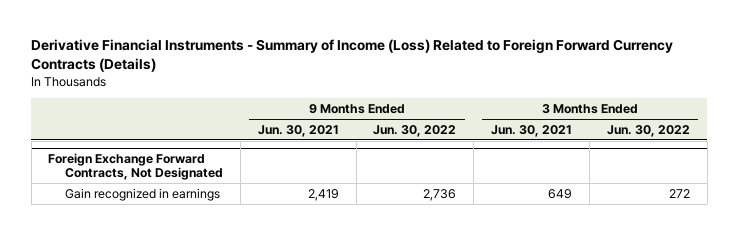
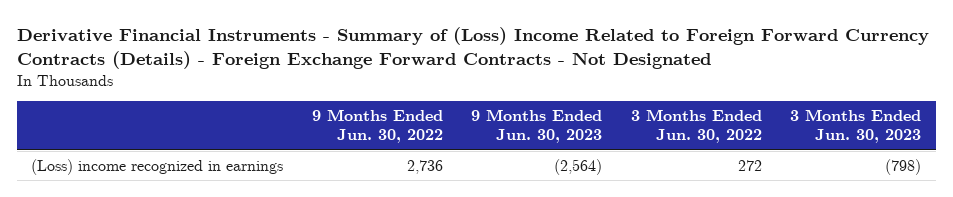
[31,39,674,73] Derivative Financial Instruments - Summary of Income (Loss) Related to Foreign Forward Currency Contracts (Details) -> [17,27,930,69] Derivative Financial Instruments - Summary of (Loss) Income Related to Foreign Forward Currency Contracts (Details) - Foreign Exchange Forward Contracts - Not Designated
[257,124,339,137] Jun. 30, 2021 -> none
[491,124,573,137] Jun. 30, 2021 -> none
none -> [471,108,603,144] 9 Months Ended Jun. 30, 2023
none -> [790,108,922,144] 3 Months Ended Jun. 30, 2023
[48,152,224,181] Foreign Exchange Forward Contracts, Not Designated -> none
[65,187,221,201] Gain recognized in earnings -> [31,158,284,175] (Loss) income recognized in earnings

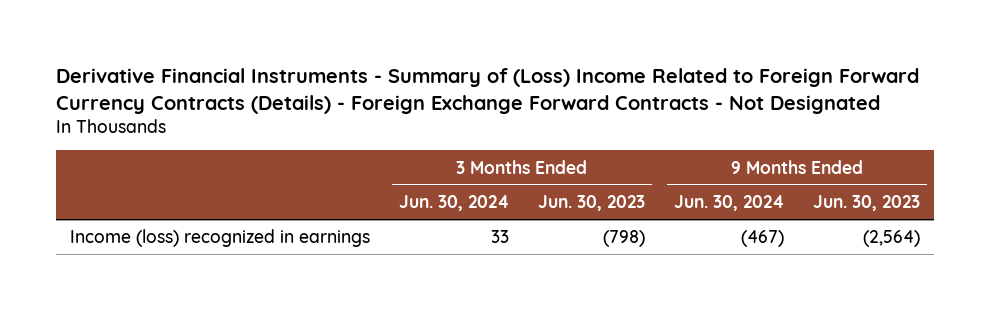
[311,108,443,144] 9 Months Ended Jun. 30, 2022 -> none
[630,108,762,144] 3 Months Ended Jun. 30, 2022 -> none
none -> [399,195,510,212] Jun. 30, 2024
none -> [673,195,784,212] Jun. 30, 2024
[31,158,284,175] (Loss) income recognized in earnings -> [70,229,371,248] Income (loss) recognized in earnings

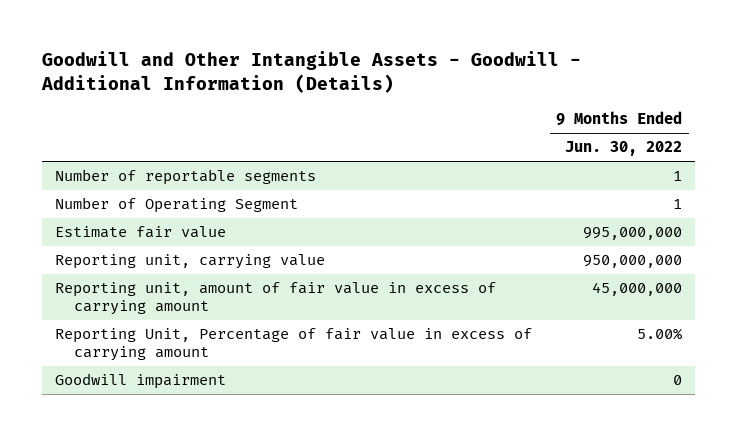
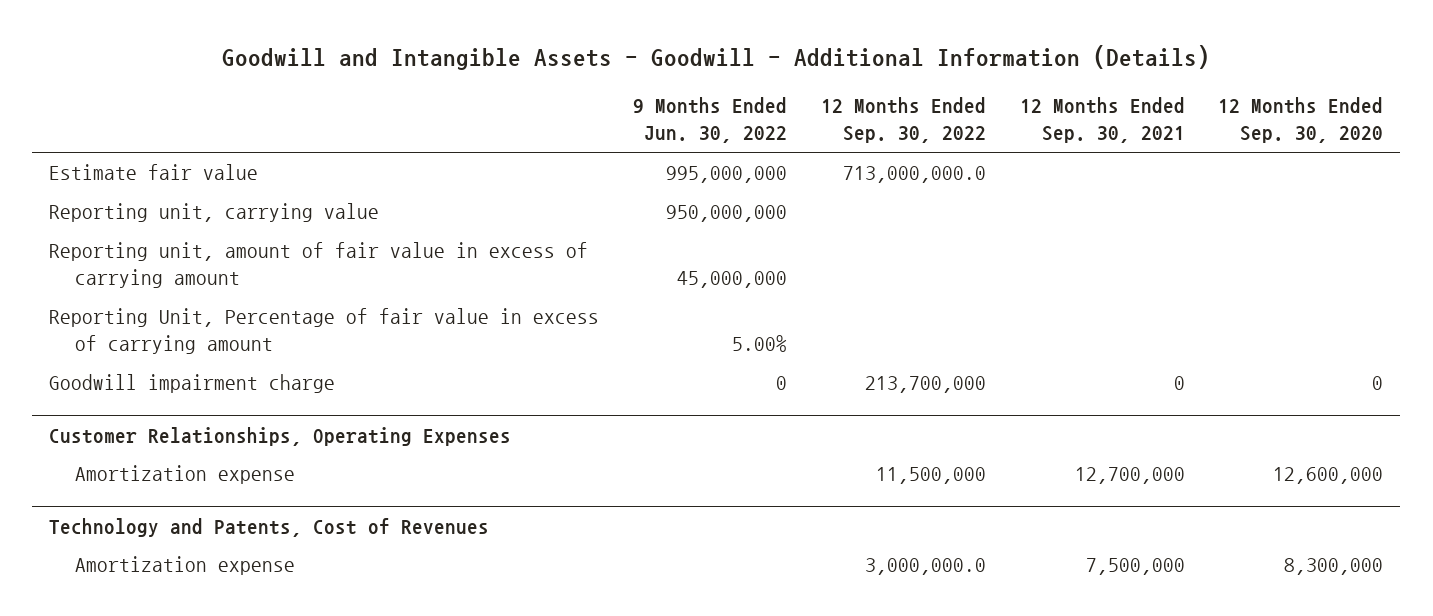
[41,51,582,93] Goodwill and Other Intangible Assets - Goodwill - Additional Information (Details) -> [222,45,1211,71] Goodwill and Intangible Assets - Goodwill - Additional Information (Details)
none -> [820,97,986,144] 12 Months Ended Sep. 30, 2022
none -> [1019,97,1185,144] 12 Months Ended Sep. 30, 2021
none -> [1218,97,1384,144] 12 Months Ended Sep. 30, 2020
[54,169,316,186] Number of reportable segments -> none
[54,197,298,214] Number of Operating Segment -> none
[54,373,226,390] Goodwill impairment -> [49,374,336,394] Goodwill impairment charge
none -> [49,426,512,446] Customer Relationships, Operating Expenses
none -> [75,465,296,485] Amortization expense
none -> [49,517,490,537] Technology and Patents, Cost of Revenues
none -> [75,556,296,576] Amortization expense

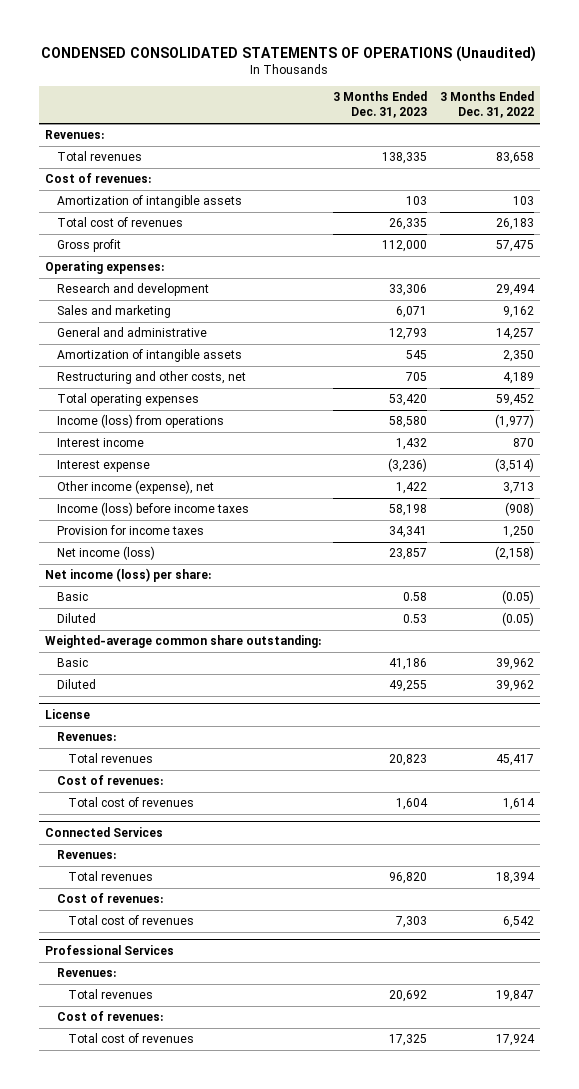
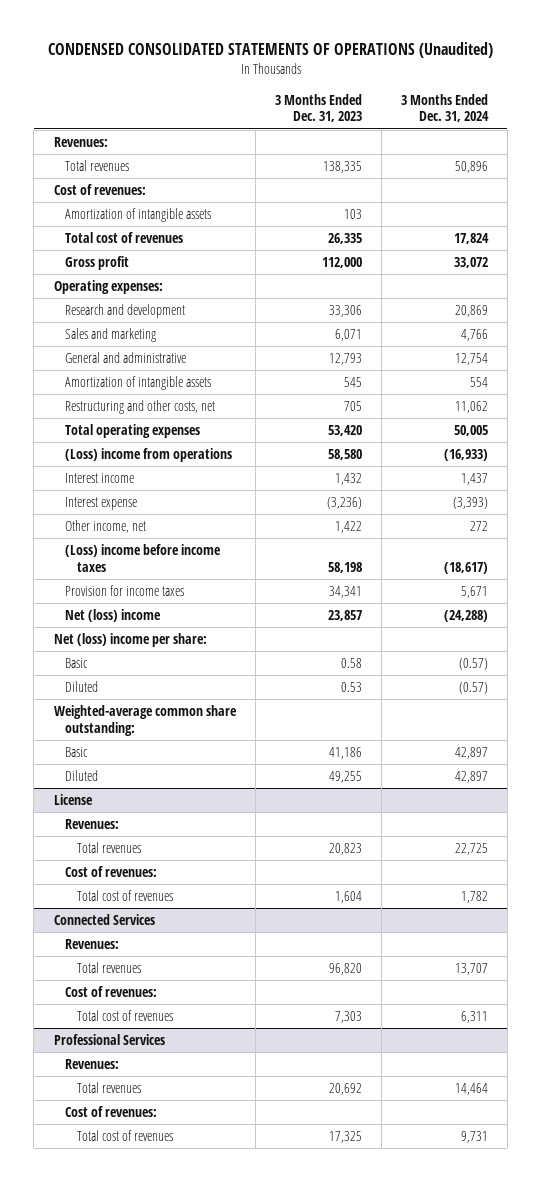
[439,90,534,119] 3 Months Ended Dec. 31, 2022 -> none
none -> [400,93,489,123] 3 Months Ended Dec. 31, 2024
[56,414,224,429] Income (loss) from operations -> [65,448,233,463] (Loss) income from operations
[56,480,214,495] Other income (expense), net -> [65,520,147,534] Other income, net
[56,502,249,517] Income (loss) before income taxes -> [65,544,222,572] (Loss) income before income taxes
[56,546,155,561] Net income (loss) -> [65,609,162,623] Net (loss) income
[45,568,212,583] Net income (loss) per share: -> [53,633,207,648] Net (loss) income per share:

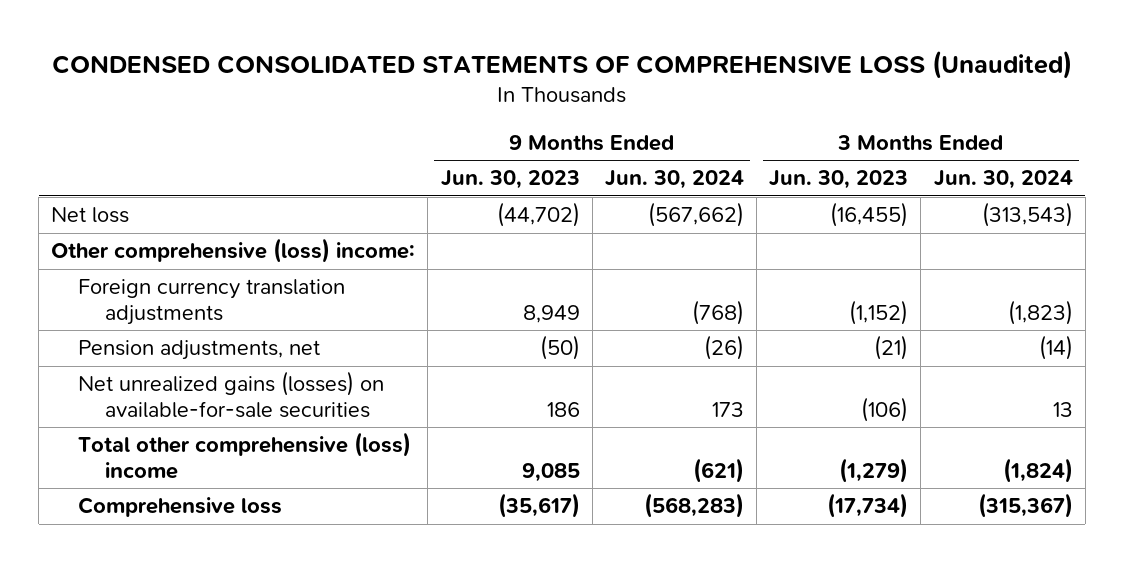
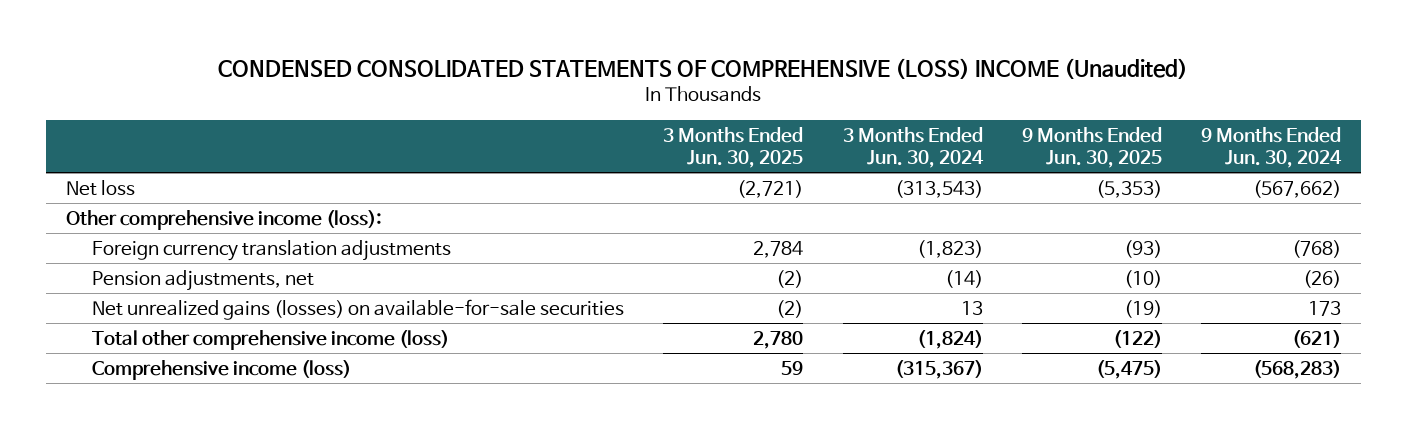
[51,49,1072,79] CONDENSED CONSOLIDATED STATEMENTS OF COMPREHENSIVE LOSS (Unaudited) -> [218,57,1189,79] CONDENSED CONSOLIDATED STATEMENTS OF COMPREHENSIVE (LOSS) INCOME (Unaudited)
[440,170,580,190] Jun. 30, 2023 -> none
[769,170,909,190] Jun. 30, 2023 -> none
none -> [663,126,804,169] 3 Months Ended Jun. 30, 2025
none -> [1021,126,1162,169] 9 Months Ended Jun. 30, 2025
[51,238,416,264] Other comprehensive (loss) income: -> [65,209,382,230] Other comprehensive income (loss):
[78,432,412,479] Total other comprehensive (loss) income -> [92,329,450,350] Total other comprehensive income (loss)
[78,497,283,518] Comprehensive loss -> [92,359,352,380] Comprehensive income (loss)

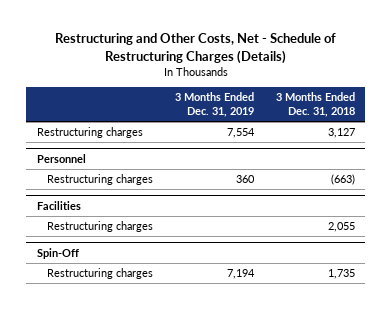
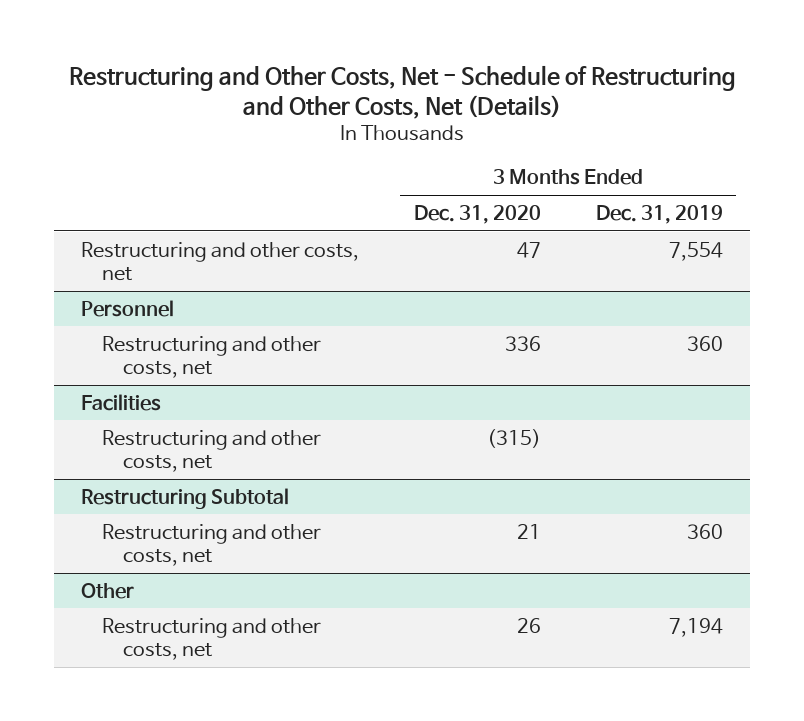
[54,33,336,64] Restructuring and Other Costs, Net - Schedule of Restructuring Charges (Details) -> [68,64,736,120] Restructuring and Other Costs, Net - Schedule of Restructuring and Other Costs, Net (Details)
[275,92,355,118] 3 Months Ended Dec. 31, 2018 -> none
none -> [413,204,541,224] Dec. 31, 2020
[36,126,143,138] Restructuring charges -> [81,241,360,281] Restructuring and other costs, net
[47,173,154,185] Restructuring charges -> [101,335,321,378] Restructuring and other costs, net
[36,247,79,259] Spin-Off -> none
[47,220,154,232] Restructuring charges -> [101,429,321,472] Restructuring and other costs, net
none -> [81,487,290,509] Restructuring Subtotal
none -> [101,523,321,566] Restructuring and other costs, net
none -> [81,582,135,599] Other
[47,267,154,279] Restructuring charges -> [101,617,321,660] Restructuring and other costs, net

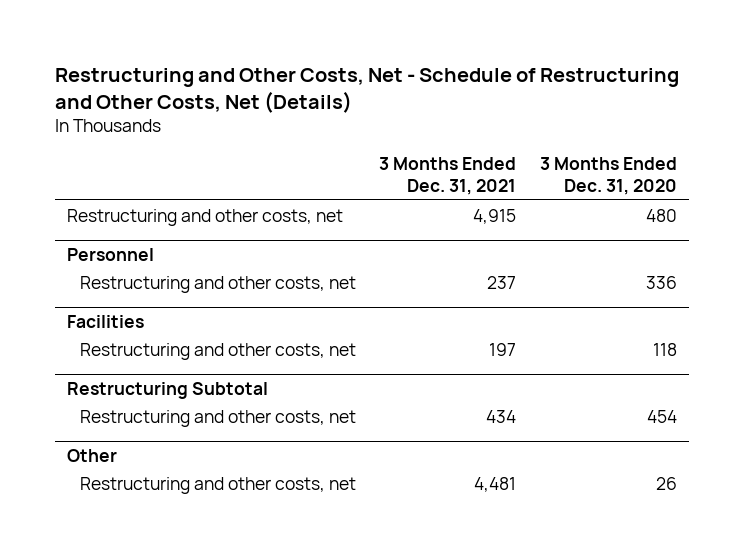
[595,204,723,224] Dec. 31, 2019 -> none
none -> [379,156,517,195] 3 Months Ended Dec. 31, 2021
[516,241,541,258] 47 -> [645,208,677,222] 480
[486,428,541,448] (315) -> [652,342,677,356] 118
[516,523,541,539] 21 -> [646,409,677,423] 454

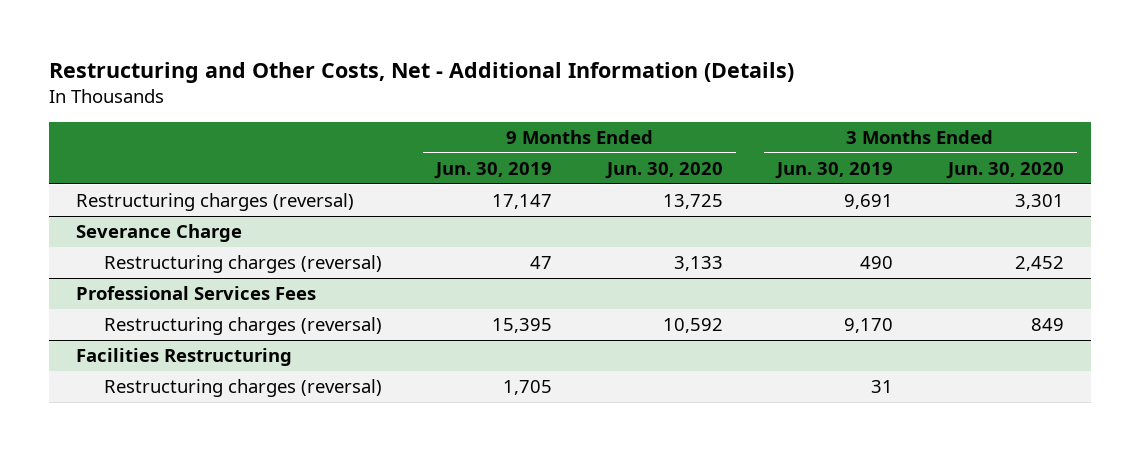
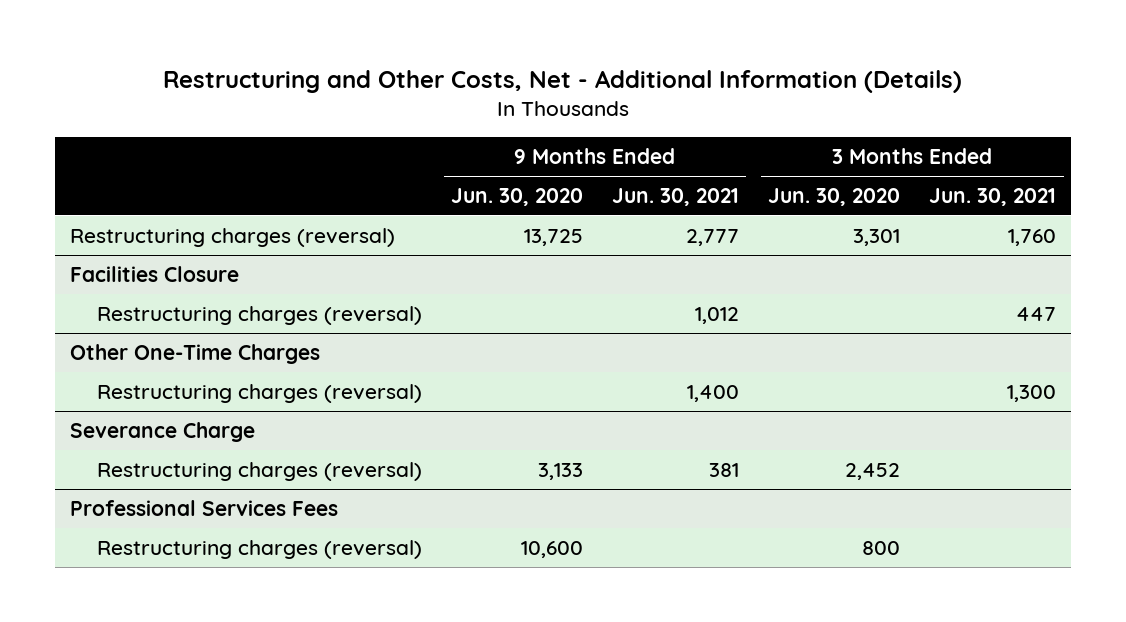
[434,162,553,180] Jun. 30, 2019 -> none
[775,162,894,180] Jun. 30, 2019 -> none
none -> [612,187,740,206] Jun. 30, 2021
none -> [929,187,1057,206] Jun. 30, 2021
none -> [69,265,239,282] Facilities Closure
none -> [96,305,422,325] Restructuring charges (reversal)
none -> [69,343,320,364] Other One-Time Charges
none -> [96,383,422,403] Restructuring charges (reversal)
[76,348,293,367] Facilities Restructuring -> none
[104,379,383,398] Restructuring charges (reversal) -> none
[662,318,723,334] 10,592 -> [521,540,584,558] 10,600
[1030,318,1064,332] 849 -> [862,540,901,555] 800

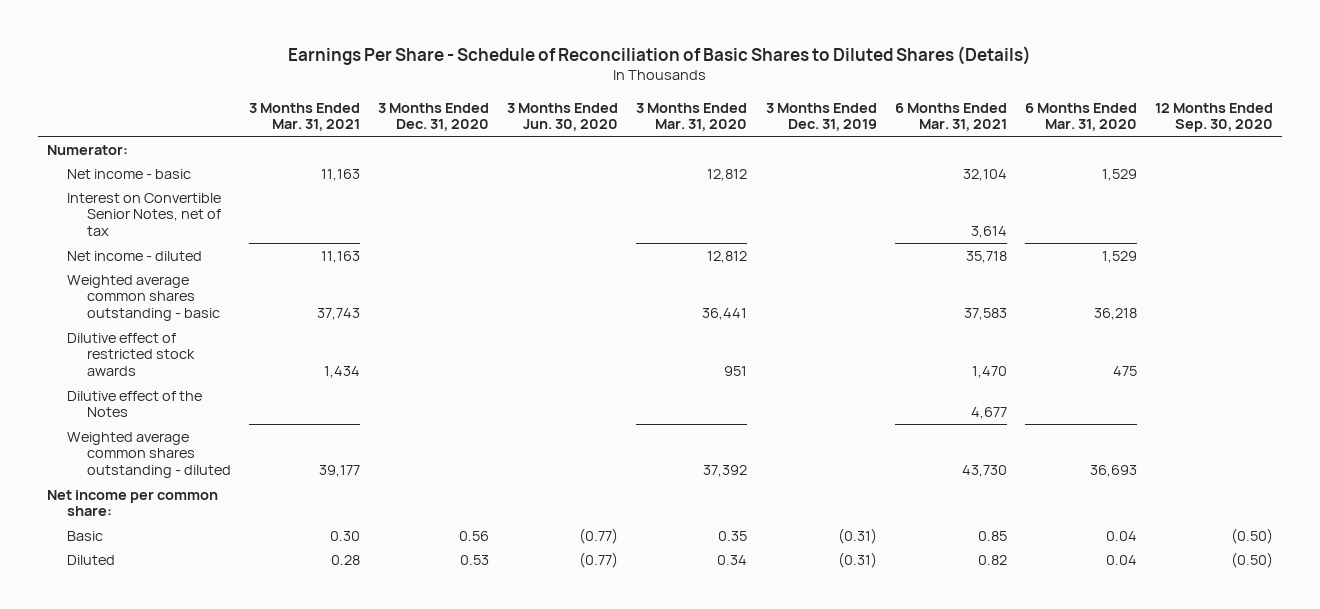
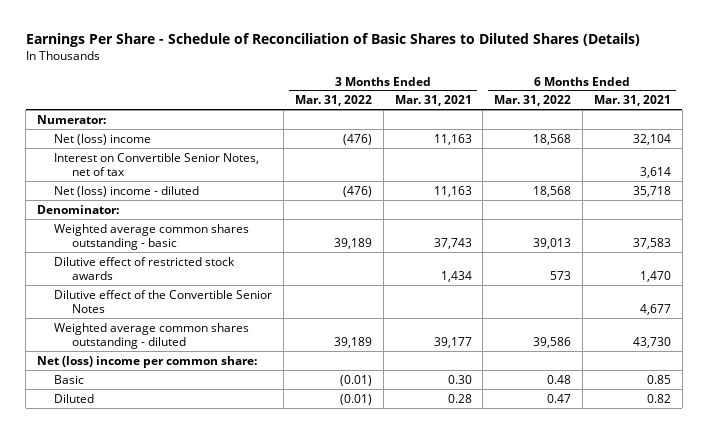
[378,102,490,132] 3 Months Ended Dec. 31, 2020 -> none
[507,102,619,132] 3 Months Ended Jun. 30, 2020 -> none
[636,102,748,132] 3 Months Ended Mar. 31, 2020 -> none
[765,102,877,132] 3 Months Ended Dec. 31, 2019 -> none
[1024,102,1137,132] 6 Months Ended Mar. 31, 2020 -> none
[1154,102,1273,133] 12 Months Ended Sep. 30, 2020 -> none
none -> [294,95,372,107] Mar. 31, 2022
none -> [494,95,572,107] Mar. 31, 2022
[67,168,192,179] Net income - basic -> [54,133,152,145] Net (loss) income
[67,250,203,261] Net income - diluted -> [54,185,200,197] Net (loss) income - diluted
none -> [37,204,120,214] Denominator:
[67,390,203,418] Dilutive effect of the Notes -> [54,289,273,314] Dilutive effect of the Convertible Senior Notes
[46,489,218,517] Net income per common share: -> [37,355,258,368] Net (loss) income per common share:

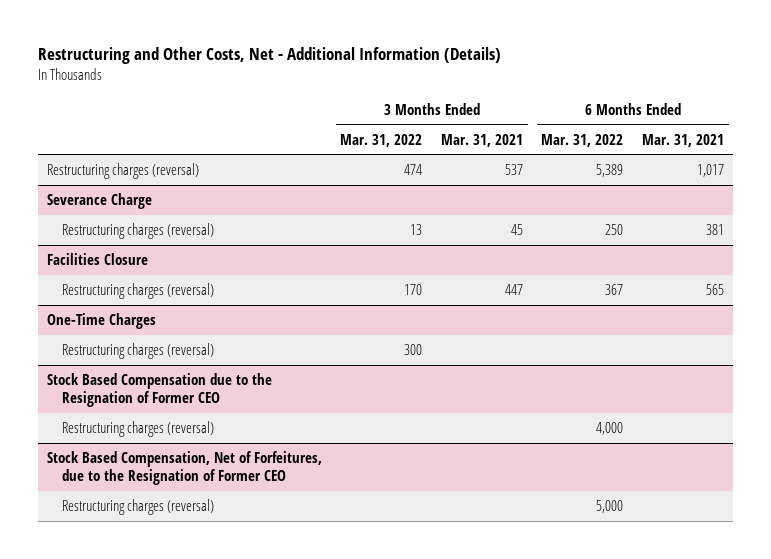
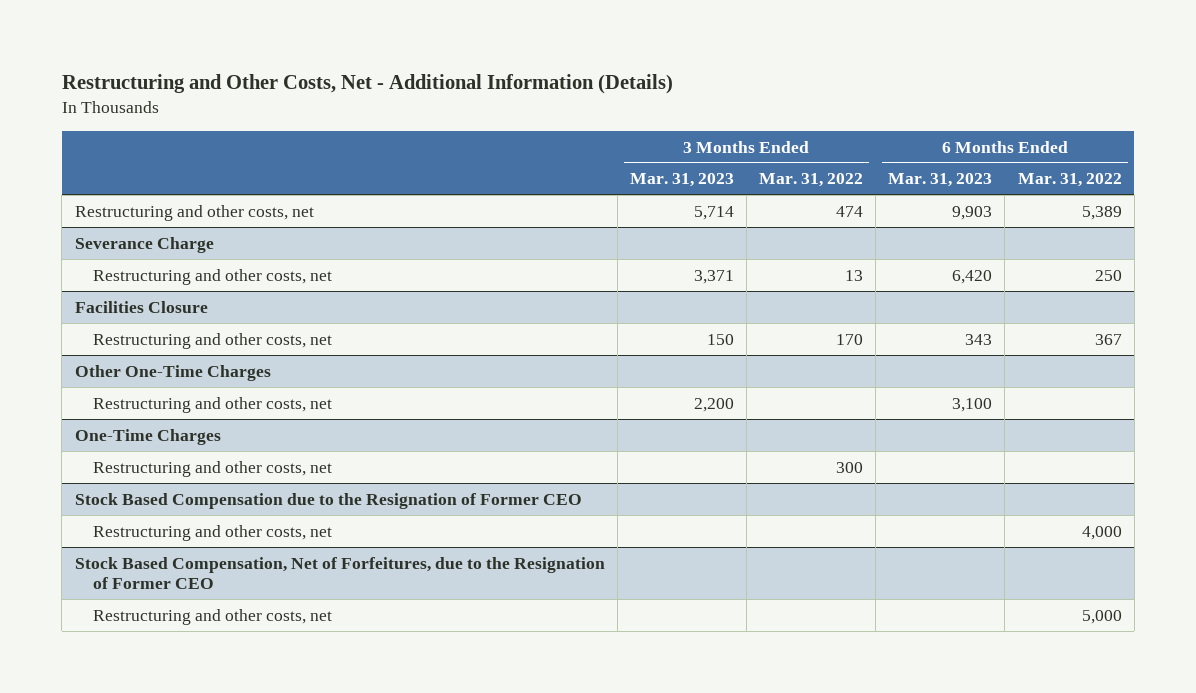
[440,133,523,147] Mar. 31, 2021 -> none
[642,133,725,147] Mar. 31, 2021 -> none
none -> [629,173,734,188] Mar. 31, 2023
none -> [888,173,993,188] Mar. 31, 2023
[46,163,199,180] Restructuring charges (reversal) -> [74,204,314,221] Restructuring and other costs, net
[62,223,215,240] Restructuring charges (reversal) -> [93,268,333,285] Restructuring and other costs, net
[62,283,215,300] Restructuring charges (reversal) -> [93,332,333,349] Restructuring and other costs, net
none -> [74,364,271,381] Other One-Time Charges
none -> [93,396,333,413] Restructuring and other costs, net
[62,343,215,360] Restructuring charges (reversal) -> [93,460,333,477] Restructuring and other costs, net
[62,421,215,438] Restructuring charges (reversal) -> [93,524,333,541] Restructuring and other costs, net
[62,499,215,516] Restructuring charges (reversal) -> [93,608,333,625] Restructuring and other costs, net

